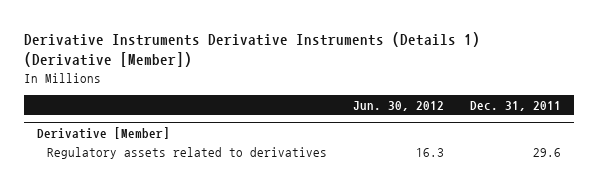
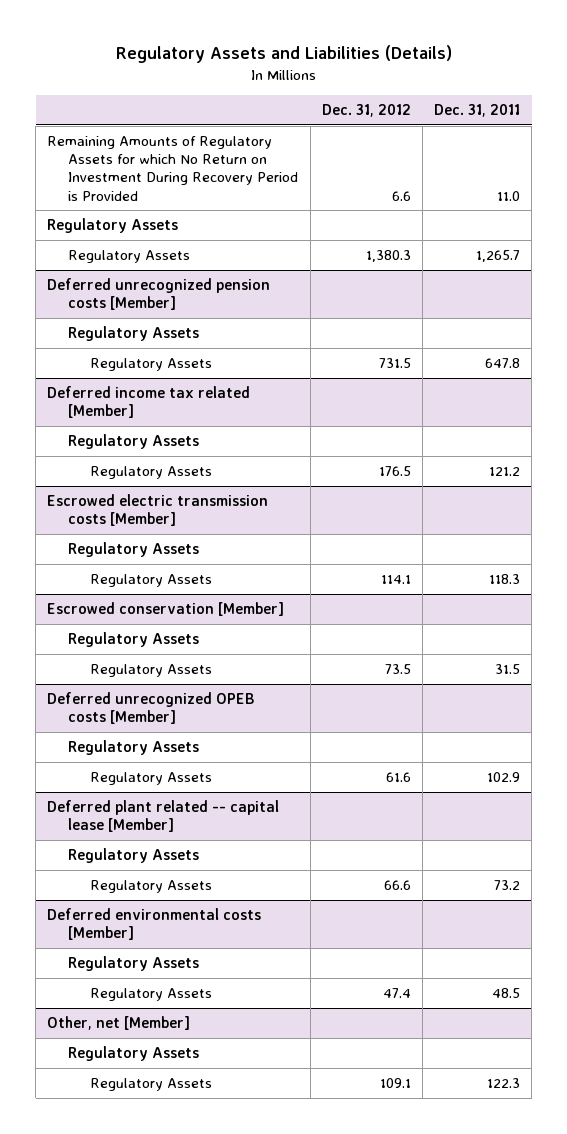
[23,31,480,68] Derivative Instruments Derivative Instruments (Details 1) (Derivative [Member]) -> [115,45,452,64] Regulatory Assets and Liabilities (Details)
[353,100,445,111] Jun. 30, 2012 -> none
none -> [321,103,411,117] Dec. 31, 2012
[36,126,170,139] Derivative [Member] -> none
none -> [47,136,299,201] Remaining Amounts of Regulatory Assets for which No Return on Investment During Recovery Period is Provided
none -> [47,218,179,234] Regulatory Assets
[47,147,328,160] Regulatory assets related to derivatives -> [68,250,191,264] Regulatory Assets
[532,148,561,158] 29.6 -> [476,250,521,263] 1,265.7
none -> [47,278,271,311] Deferred unrecognized pension costs [Member]
none -> [68,326,200,342] Regulatory Assets
none -> [89,358,212,372] Regulatory Assets
none -> [47,386,251,419] Deferred income tax related [Member]
none -> [68,434,200,450] Regulatory Assets
none -> [89,466,212,480] Regulatory Assets
none -> [47,494,269,527] Escrowed electric transmission costs [Member]
none -> [68,542,200,558] Regulatory Assets
none -> [89,574,212,588] Regulatory Assets
none -> [47,602,285,617] Escrowed conservation [Member]
none -> [68,632,200,648] Regulatory Assets
none -> [89,664,212,678] Regulatory Assets
none -> [47,692,256,725] Deferred unrecognized OPEB costs [Member]
none -> [68,740,200,756] Regulatory Assets
none -> [89,772,212,786] Regulatory Assets
none -> [47,800,280,833] Deferred plant related -- capital lease [Member]
none -> [68,848,200,864] Regulatory Assets
none -> [89,880,212,894] Regulatory Assets
none -> [47,908,262,941] Deferred environmental costs [Member]
none -> [68,956,200,972] Regulatory Assets
none -> [89,988,212,1002] Regulatory Assets
none -> [47,1016,191,1031] Other, net [Member]
none -> [68,1046,200,1062] Regulatory Assets
none -> [89,1078,212,1092] Regulatory Assets

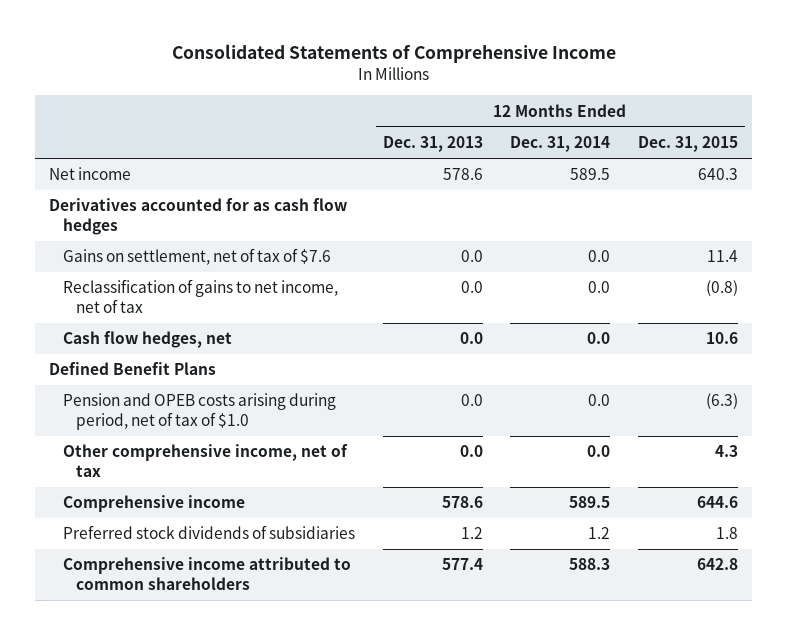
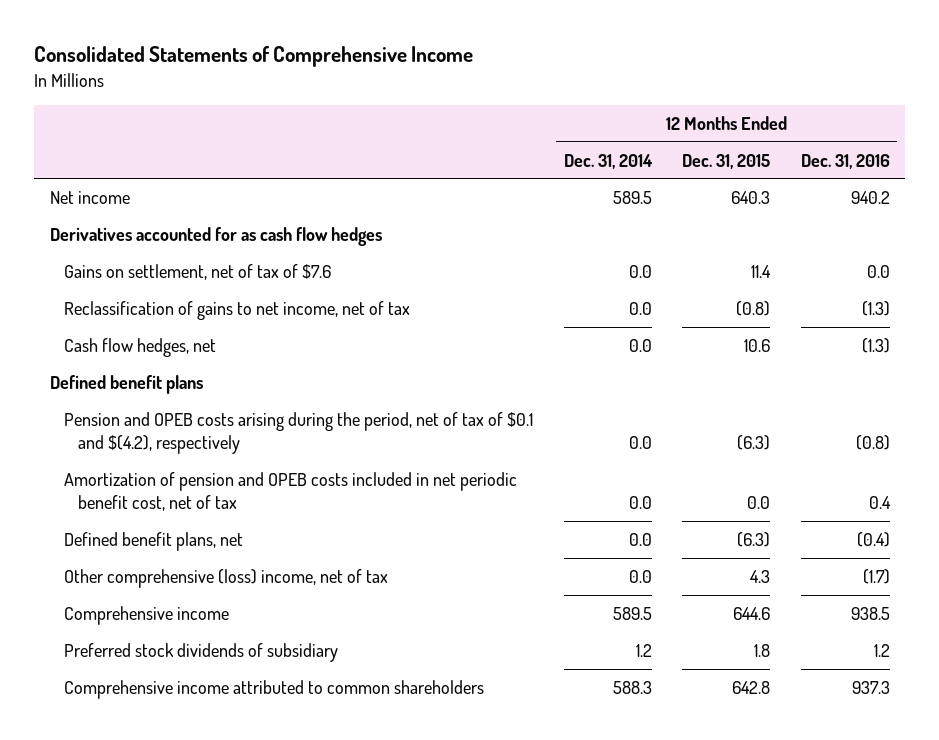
[382,135,483,152] Dec. 31, 2013 -> none
none -> [800,153,890,169] Dec. 31, 2016
[49,362,217,376] Defined Benefit Plans -> [49,374,203,394] Defined benefit plans
[62,393,336,430] Pension and OPEB costs arising during period, net of tax of $1.0 -> [63,411,533,455] Pension and OPEB costs arising during the period, net of tax of $0.1 and $(4.2), respectively
none -> [63,471,517,512] Amortization of pension and OPEB costs included in net periodic benefit cost, net of tax
none -> [63,531,243,551] Defined benefit plans, net
[62,444,348,477] Other comprehensive income, net of tax -> [63,568,388,588] Other comprehensive (loss) income, net of tax
[62,525,355,540] Preferred stock dividends of subsidiaries -> [63,642,338,662] Preferred stock dividends of subsidiary

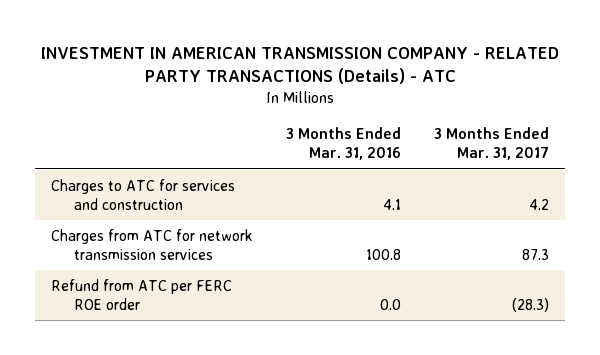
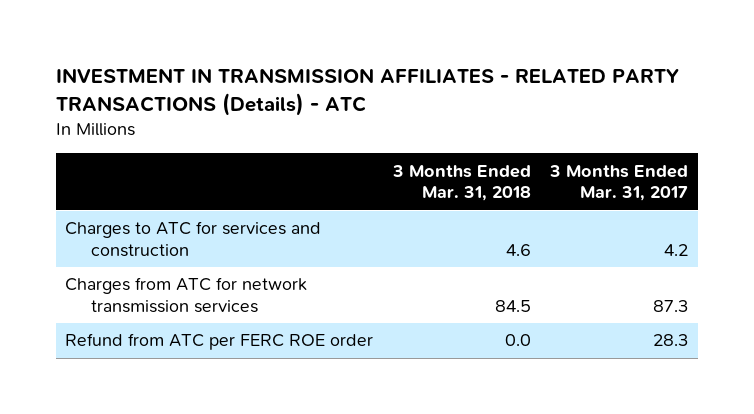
[41,46,560,85] INVESTMENT IN AMERICAN TRANSMISSION COMPANY - RELATED PARTY TRANSACTIONS (Details) - ATC -> [55,68,679,117] INVESTMENT IN TRANSMISSION AFFILIATES - RELATED PARTY TRANSACTIONS (Details) - ATC
[286,127,402,161] 3 Months Ended Mar. 31, 2016 -> none
none -> [391,164,531,202] 3 Months Ended Mar. 31, 2018
[511,298,549,313] (28.3) -> [653,334,689,347] 28.3

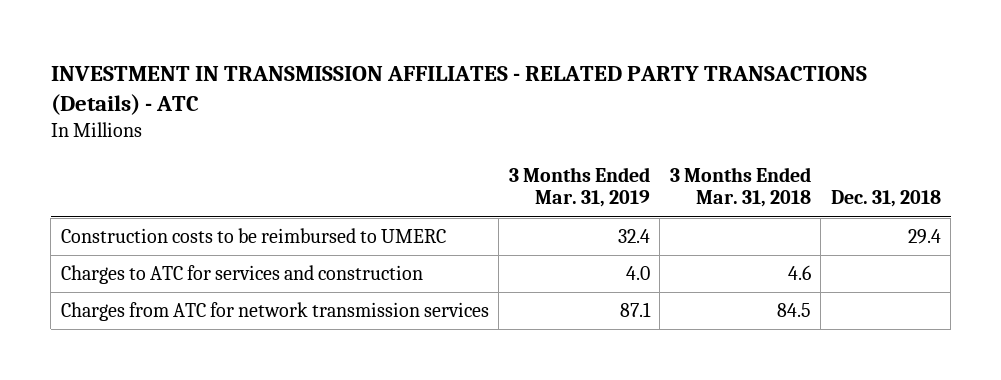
[549,164,689,202] 3 Months Ended Mar. 31, 2017 -> none
none -> [508,166,650,208] 3 Months Ended Mar. 31, 2019
none -> [830,190,941,208] Dec. 31, 2018
none -> [60,228,446,244] Construction costs to be reimbursed to UMERC
[65,333,374,351] Refund from ATC per FERC ROE order -> none

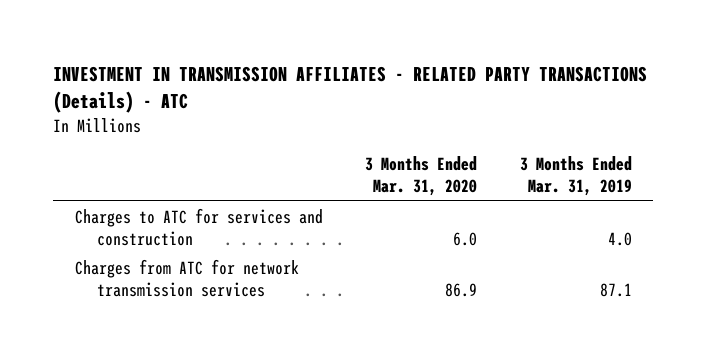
[669,166,811,208] 3 Months Ended Mar. 31, 2018 -> none
[830,190,941,208] Dec. 31, 2018 -> none
none -> [365,156,478,196] 3 Months Ended Mar. 31, 2020
[60,228,446,244] Construction costs to be reimbursed to UMERC -> none

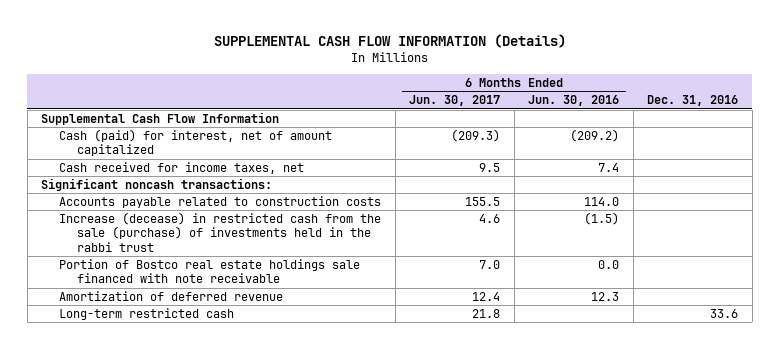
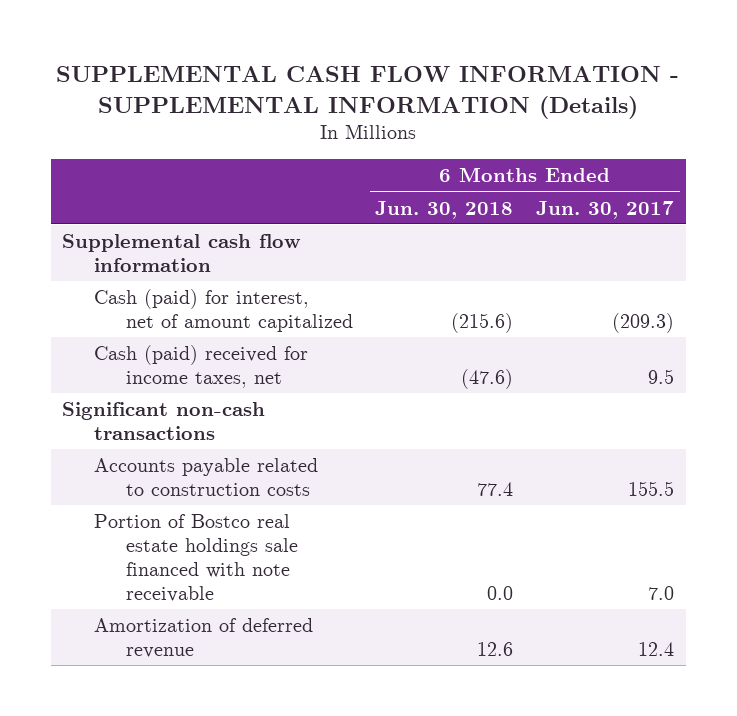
[213,33,566,48] SUPPLEMENTAL CASH FLOW INFORMATION (Details) -> [56,65,680,119] SUPPLEMENTAL CASH FLOW INFORMATION - SUPPLEMENTAL INFORMATION (Details)
[528,95,620,107] Jun. 30, 2016 -> none
[647,95,739,107] Dec. 31, 2016 -> none
none -> [375,200,514,219] Jun. 30, 2018
[41,112,280,126] Supplemental Cash Flow Information -> [62,234,302,272] Supplemental cash flow information
[59,162,305,175] Cash received for income taxes, net -> [93,345,308,388] Cash (paid) received for income taxes, net
[41,178,273,192] Significant noncash transactions: -> [62,402,266,440] Significant non-cash transactions
[59,212,382,252] Increase (decease) in restricted cash from the sale (purchase) of investments held in the rabbi trust -> none
[59,308,235,321] Long-term restricted cash -> none

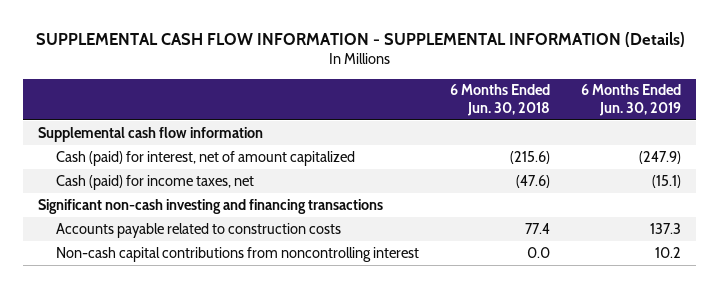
[536,200,675,219] Jun. 30, 2017 -> none
none -> [581,84,682,116] 6 Months Ended Jun. 30, 2019
[93,345,308,388] Cash (paid) received for income taxes, net -> [56,174,255,190] Cash (paid) for income taxes, net
[62,402,266,440] Significant non-cash transactions -> [38,198,384,214] Significant non-cash investing and financing transactions
[93,514,298,602] Portion of Bostco real estate holdings sale financed with note receivable -> none
[93,618,313,658] Amortization of deferred revenue -> none
none -> [56,246,420,262] Non-cash capital contributions from noncontrolling interest

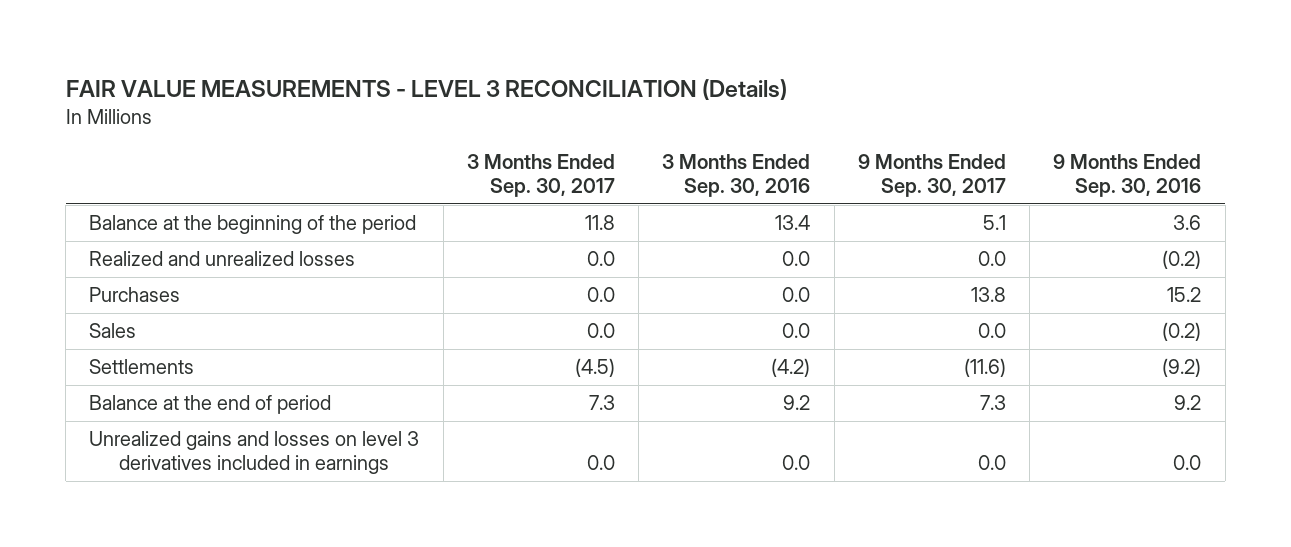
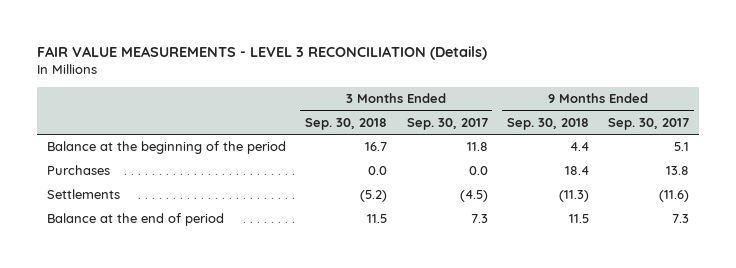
[662,154,811,198] 3 Months Ended Sep. 30, 2016 -> none
[1053,154,1202,198] 9 Months Ended Sep. 30, 2016 -> none
none -> [305,117,388,130] Sep. 30, 2018
none -> [506,117,589,130] Sep. 30, 2018
[89,251,356,267] Realized and unrealized losses -> none
[89,323,137,339] Sales -> none
[89,431,420,475] Unrealized gains and losses on level 3 derivatives included in earnings -> none

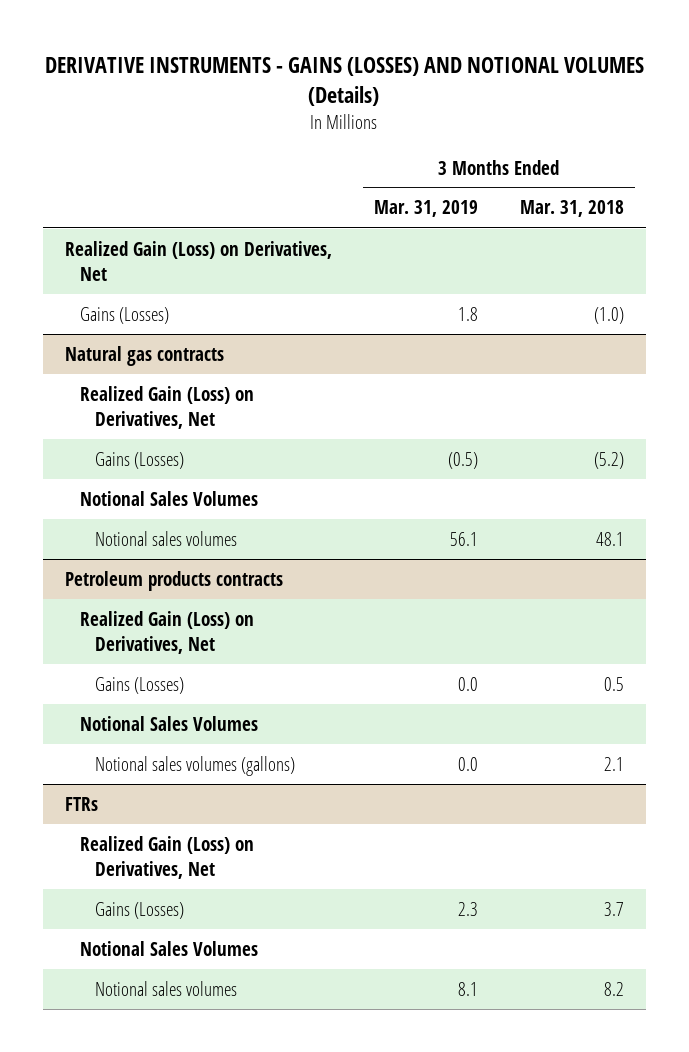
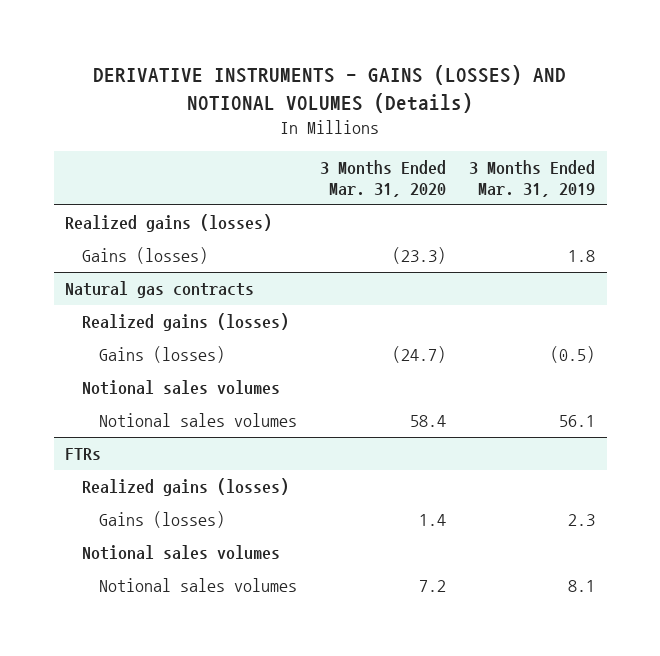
[520,200,625,218] Mar. 31, 2018 -> none
none -> [319,160,446,197] 3 Months Ended Mar. 31, 2020
[64,240,332,281] Realized Gain (Loss) on Derivatives, Net -> [65,214,273,233] Realized gains (losses)
[79,306,169,324] Gains (Losses) -> [81,247,208,265] Gains (losses)
[79,385,254,429] Realized Gain (Loss) on Derivatives, Net -> [81,313,289,332] Realized gains (losses)
[94,451,184,469] Gains (Losses) -> [98,346,225,364] Gains (losses)
[79,490,258,506] Notional Sales Volumes -> [81,380,280,396] Notional sales volumes
[64,570,283,591] Petroleum products contracts -> none
[79,610,254,654] Realized Gain (Loss) on Derivatives, Net -> none
[94,676,184,694] Gains (Losses) -> none
[79,715,258,731] Notional Sales Volumes -> none
[94,755,295,776] Notional sales volumes (gallons) -> none
[79,835,254,879] Realized Gain (Loss) on Derivatives, Net -> [81,478,289,497] Realized gains (losses)
[94,901,184,919] Gains (Losses) -> [98,511,225,529] Gains (losses)
[79,940,258,956] Notional Sales Volumes -> [81,545,280,561] Notional sales volumes

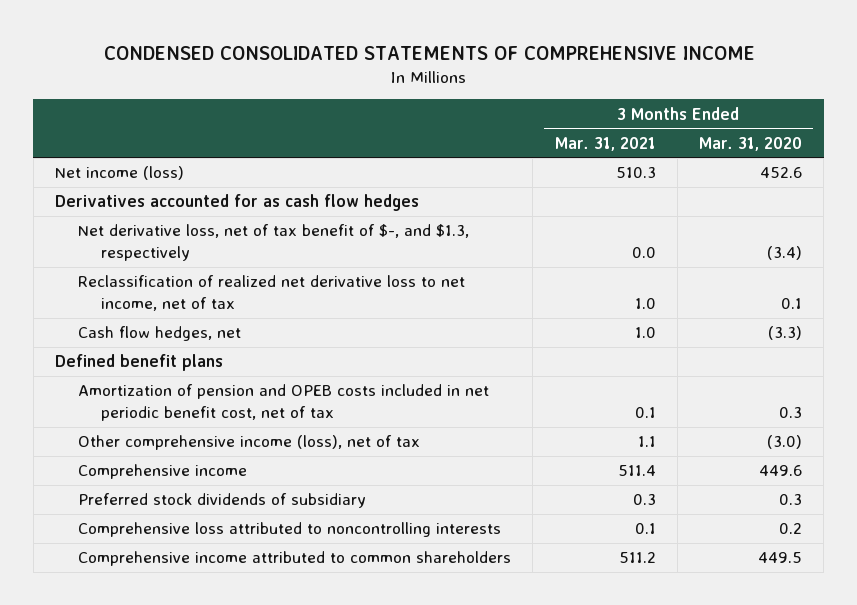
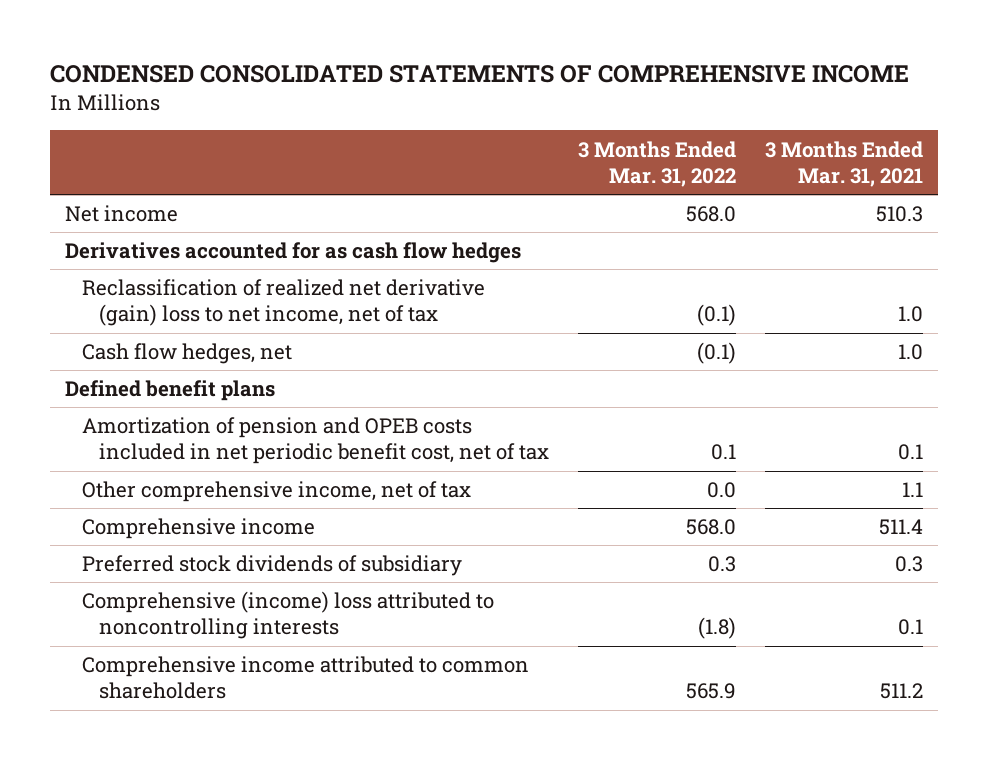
[699,136,803,151] Mar. 31, 2020 -> none
none -> [578,140,737,187] 3 Months Ended Mar. 31, 2022
[55,166,185,181] Net income (loss) -> [64,205,178,223] Net income
[77,224,469,262] Net derivative loss, net of tax benefit of $-, and $1.3, respectively -> none
[77,275,465,312] Reclassification of realized net derivative loss to net income, net of tax -> [82,279,486,327] Reclassification of realized net derivative (gain) loss to net income, net of tax
[77,435,420,451] Other comprehensive income (loss), net of tax -> [82,481,472,503] Other comprehensive income, net of tax
[77,522,501,538] Comprehensive loss attributed to noncontrolling interests -> [82,591,495,640] Comprehensive (income) loss attributed to noncontrolling interests

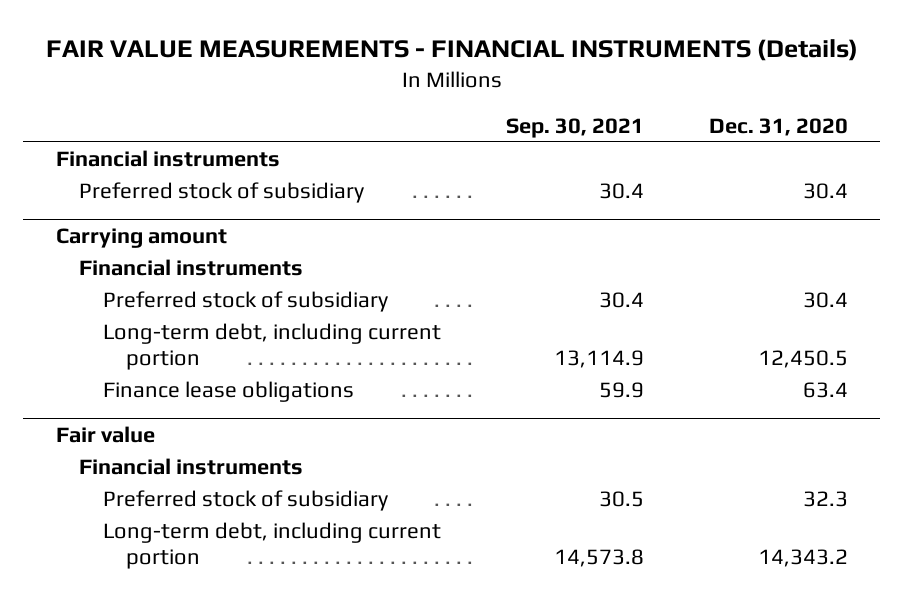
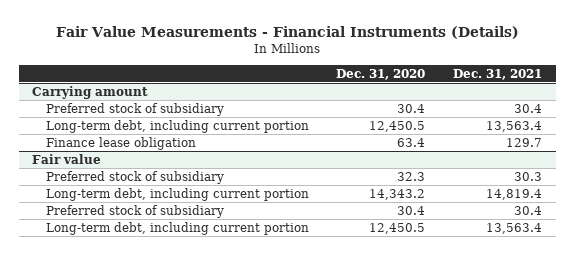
[45,39,858,62] FAIR VALUE MEASUREMENTS - FINANCIAL INSTRUMENTS (Details) -> [56,25,520,39] Fair Value Measurements - Financial Instruments (Details)
[505,117,644,138] Sep. 30, 2021 -> none
none -> [453,68,543,80] Dec. 31, 2021
[55,150,280,168] Financial instruments -> none
[79,182,365,204] Preferred stock of subsidiary -> none
[79,259,304,277] Financial instruments -> none
[102,381,354,403] Finance lease obligations -> [45,136,196,150] Finance lease obligation
[79,458,304,476] Financial instruments -> none
none -> [45,204,224,218] Preferred stock of subsidiary
none -> [45,221,309,235] Long-term debt, including current portion

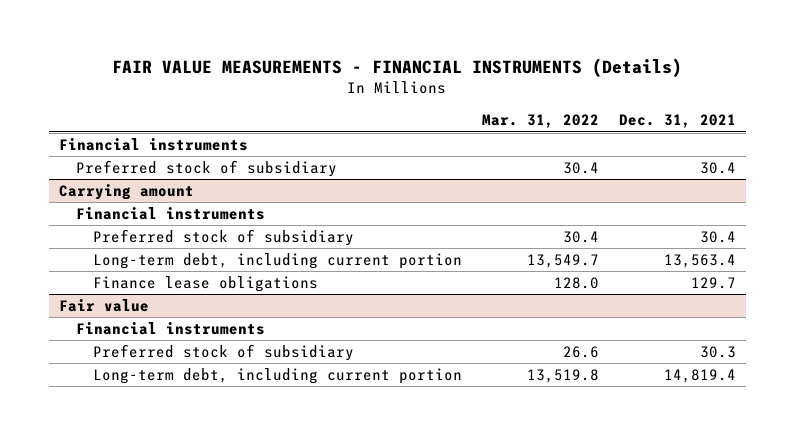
[56,25,520,39] Fair Value Measurements - Financial Instruments (Details) -> [112,57,683,77] FAIR VALUE MEASUREMENTS - FINANCIAL INSTRUMENTS (Details)
[336,68,426,80] Dec. 31, 2020 -> none
none -> [481,114,599,129] Mar. 31, 2022
none -> [58,137,248,151] Financial instruments
none -> [75,159,337,177] Preferred stock of subsidiary
none -> [75,206,265,220] Financial instruments
[45,136,196,150] Finance lease obligation -> [92,275,318,292] Finance lease obligations
none -> [75,321,265,335] Financial instruments
[45,204,224,218] Preferred stock of subsidiary -> none
[45,221,309,235] Long-term debt, including current portion -> none

